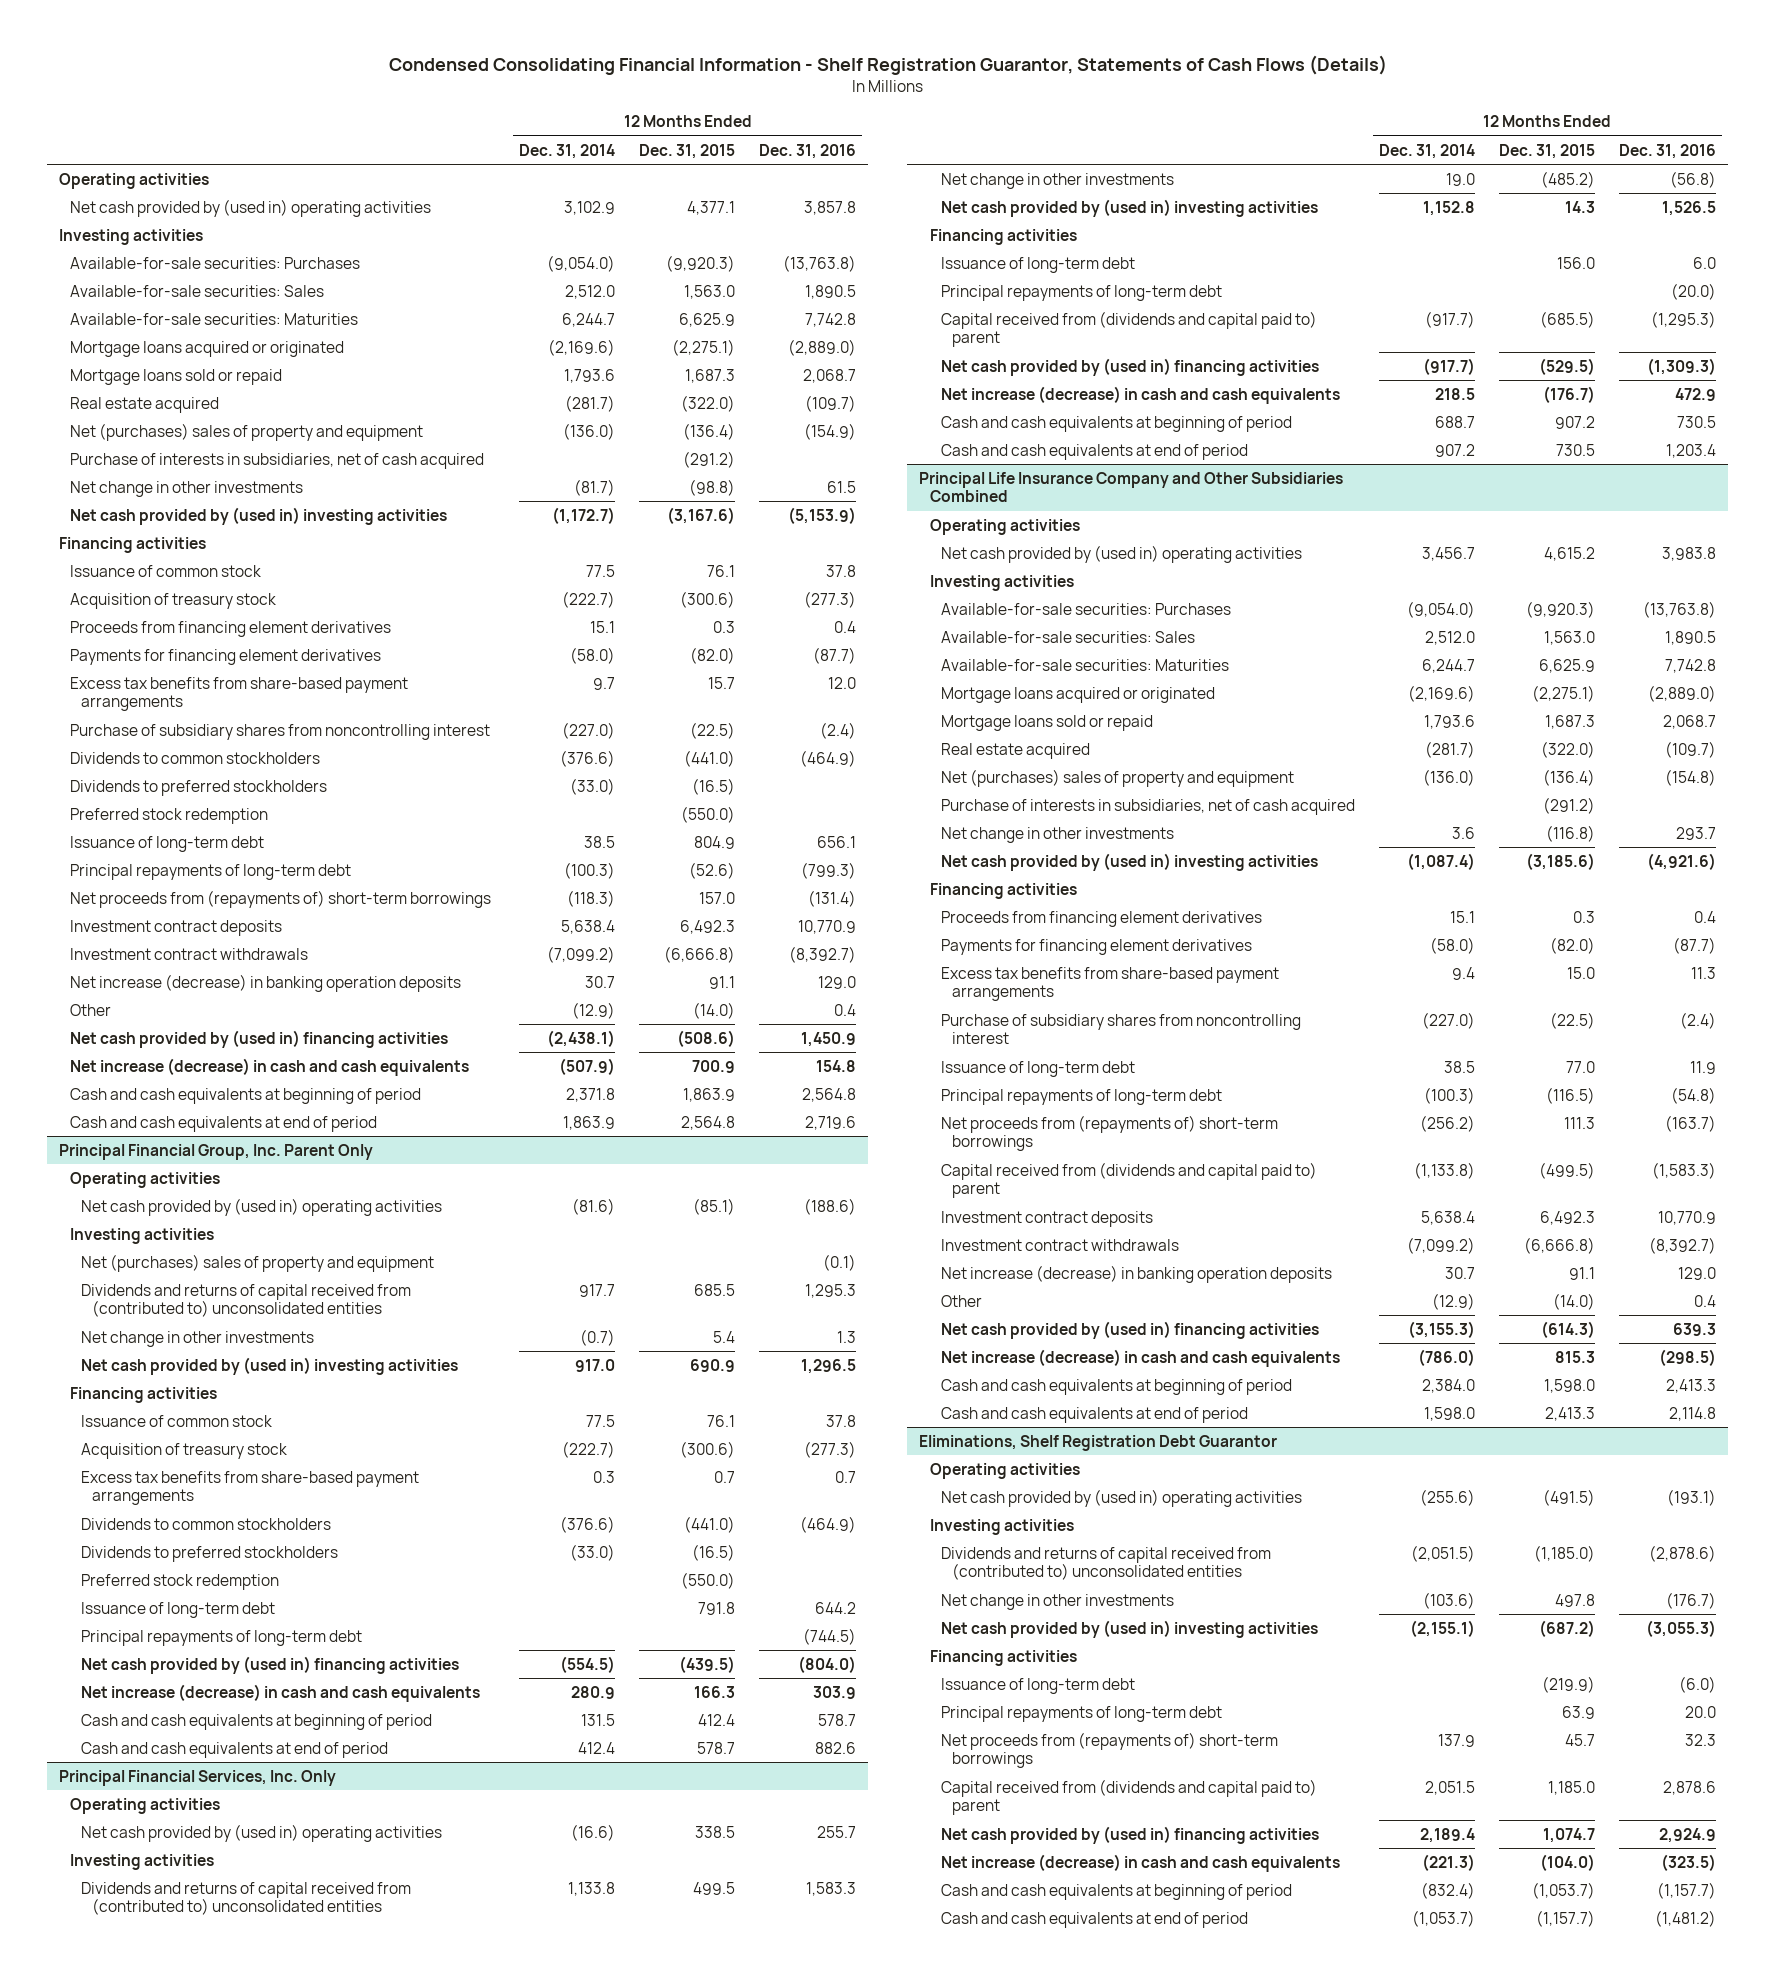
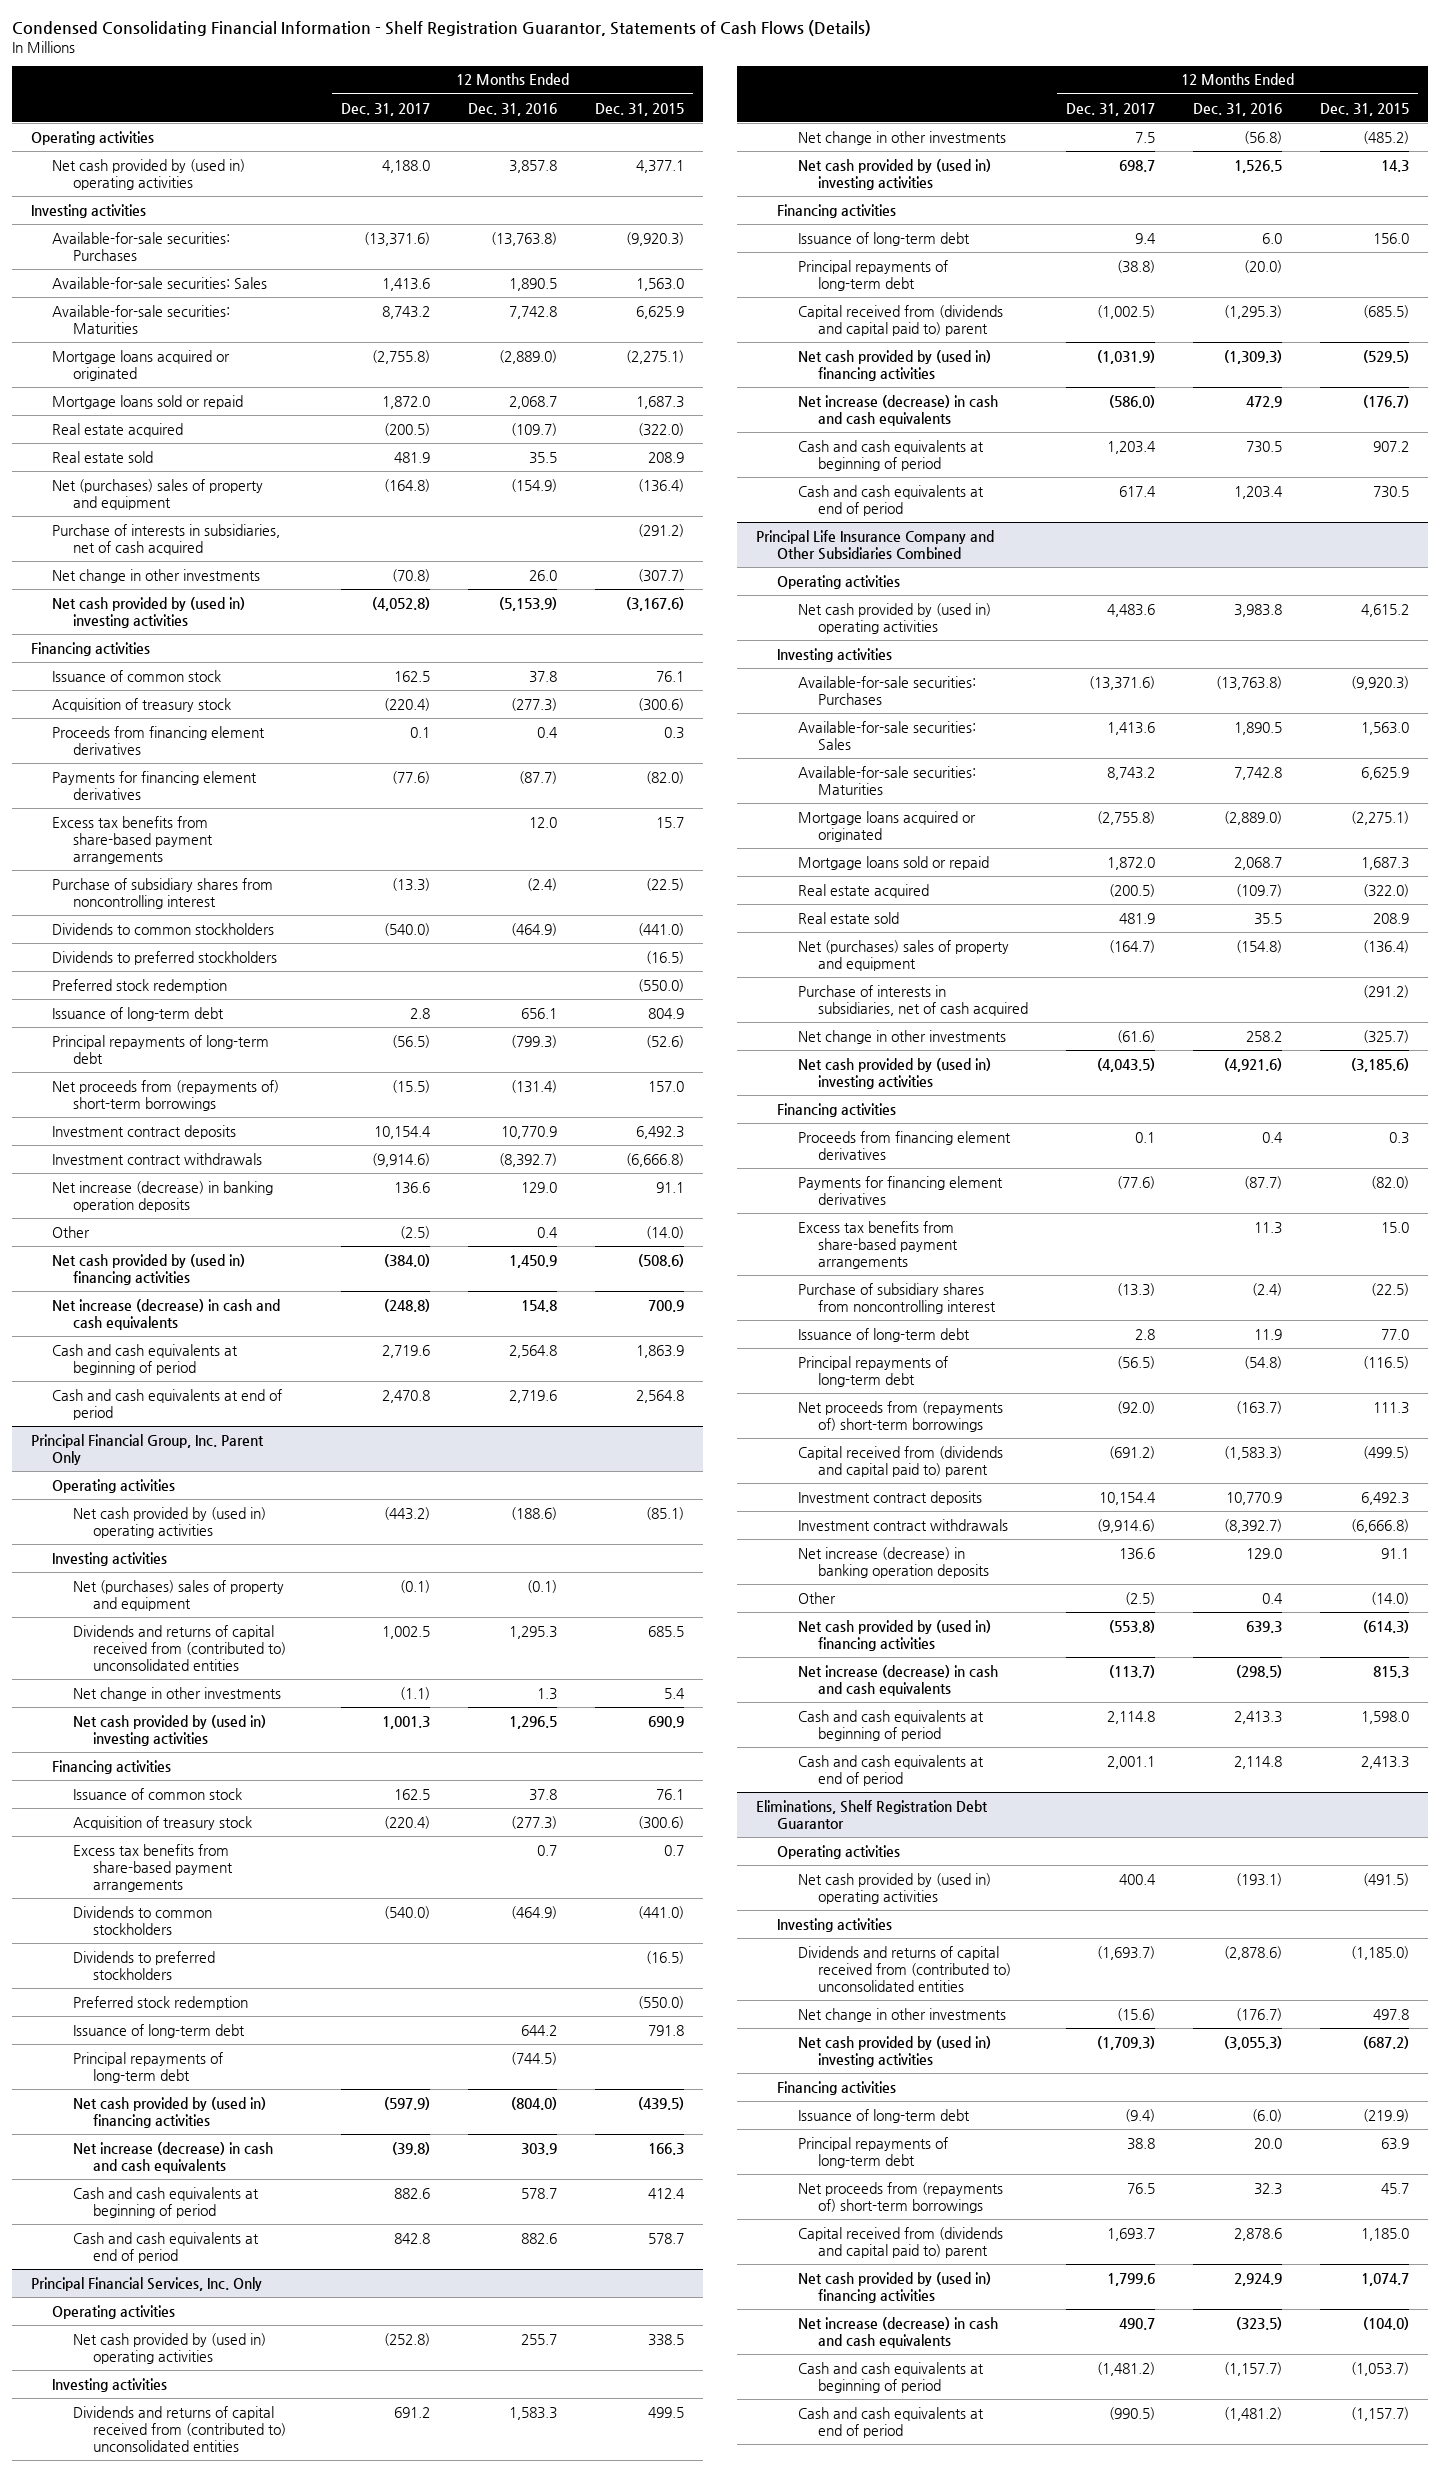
[519,143,616,159] Dec. 31, 2014 -> none
none -> [341,102,431,116] Dec. 31, 2017
none -> [51,450,153,463] Real estate sold
[689,478,736,496] (98.8) -> [637,568,684,582] (307.7)
[827,480,857,493] 61.5 -> [529,569,558,581] 26.0
none -> [797,911,899,924] Real estate sold
[1545,824,1595,842] (116.8) -> [1362,1029,1409,1043] (325.7)
[1675,826,1716,840] 293.7 -> [1246,1030,1283,1042] 258.2

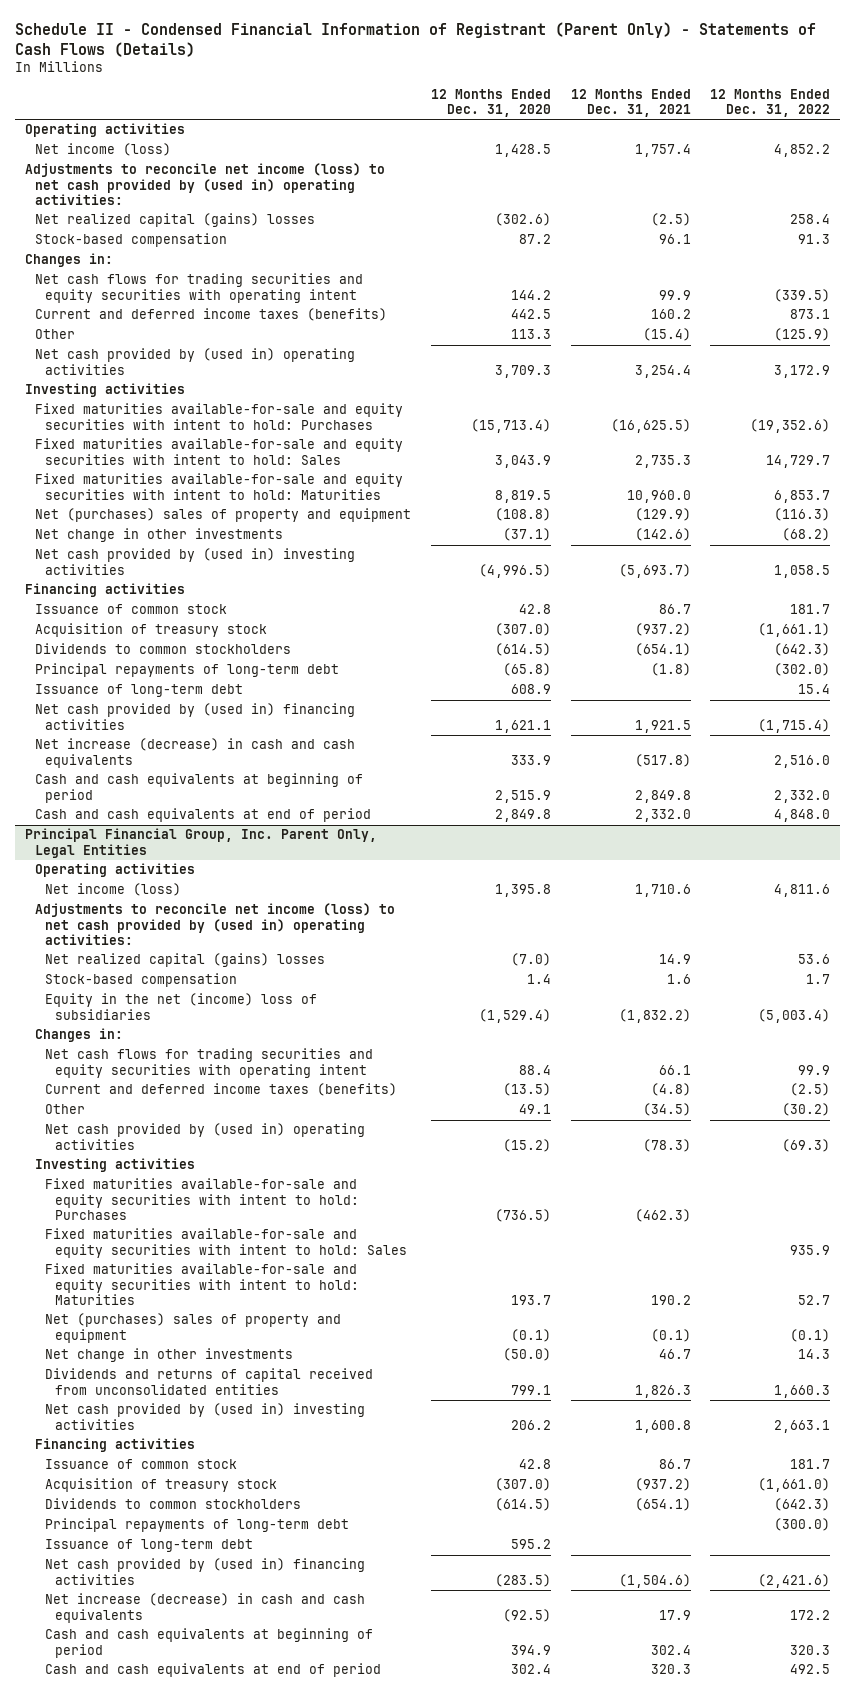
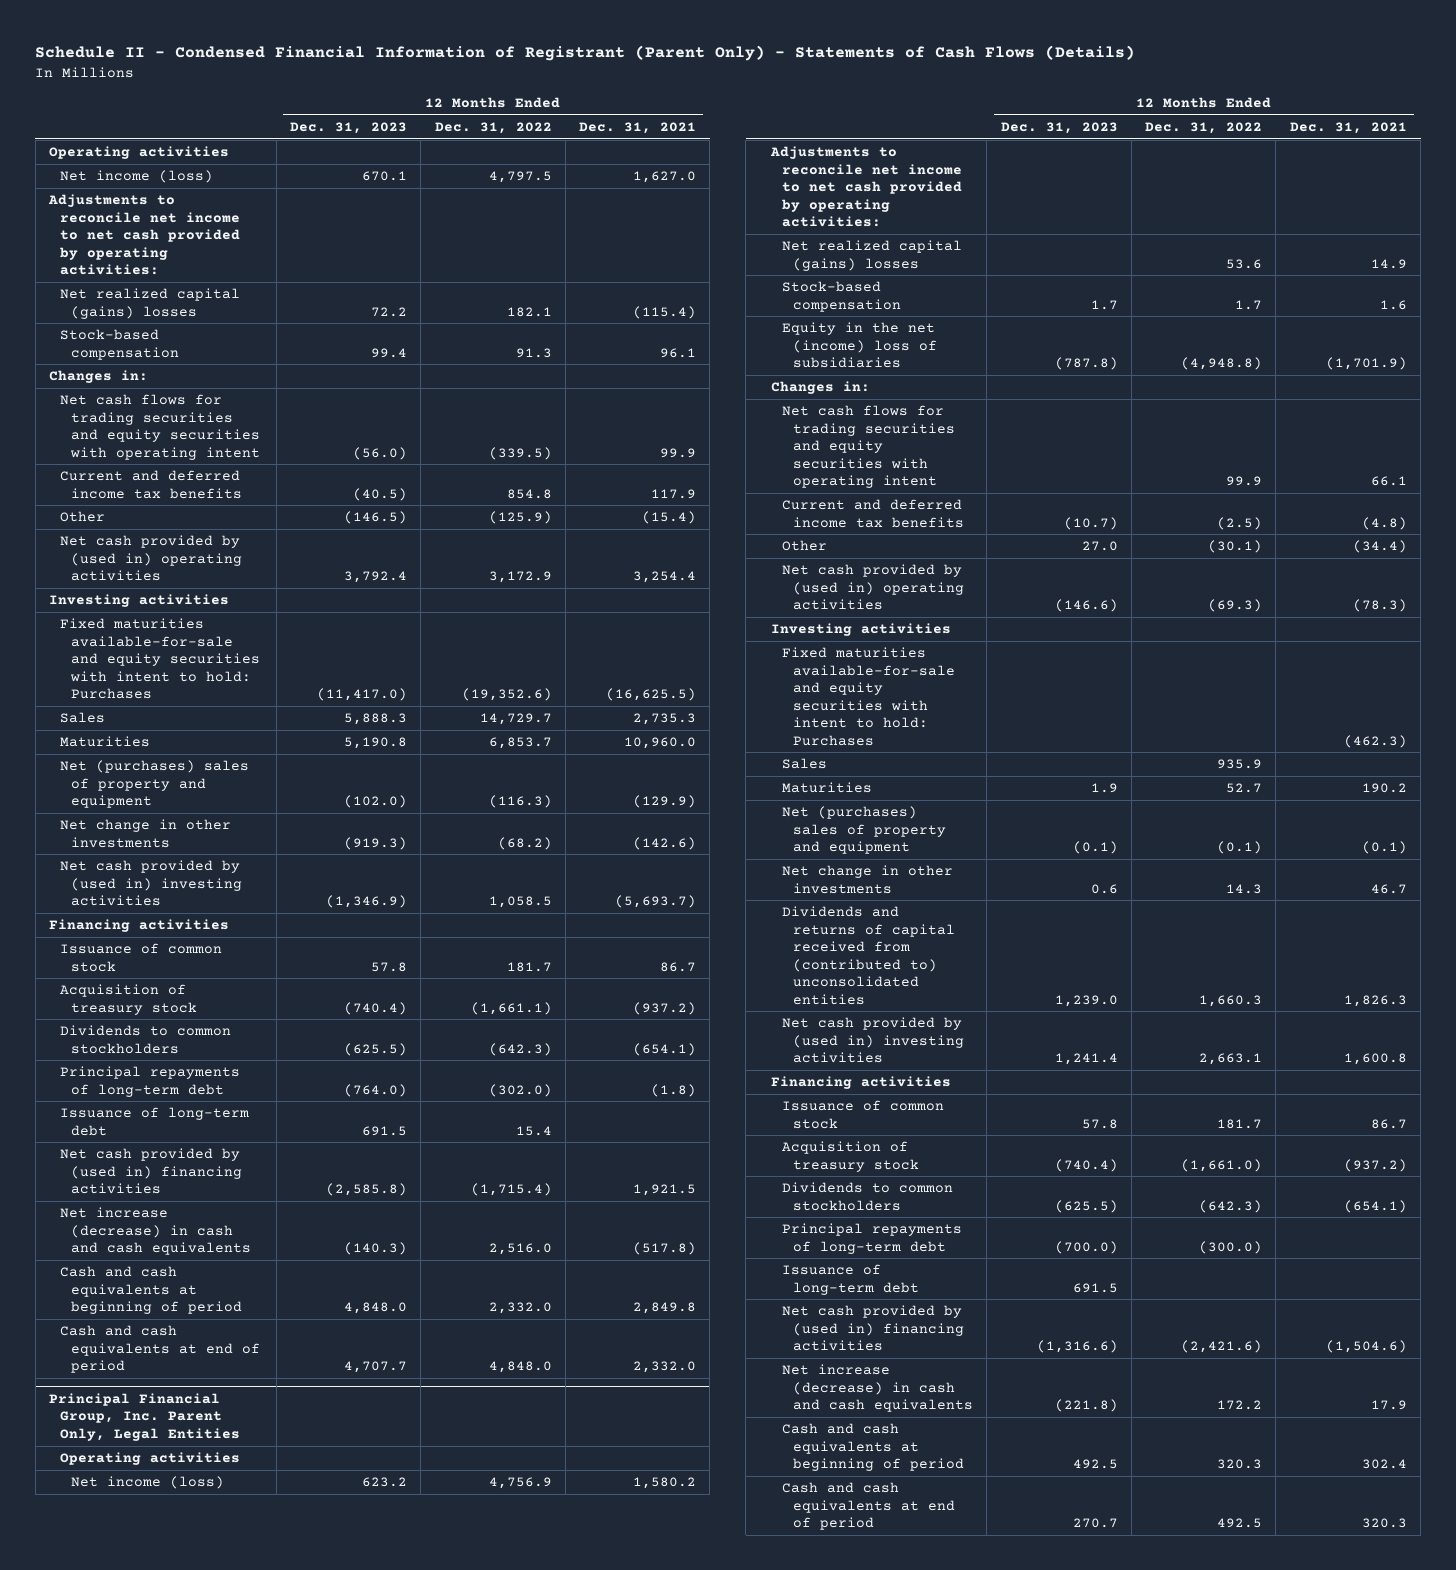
[430,88,551,118] 12 Months Ended Dec. 31, 2020 -> none
none -> [290,121,408,134] Dec. 31, 2023
[634,144,691,158] 1,757.4 -> [633,171,697,184] 1,627.0
[774,144,831,158] 4,852.2 -> [488,171,552,184] 4,797.5
[25,163,386,205] Adjustments to reconcile net income (loss) to net cash provided by (used in) operating activities: -> [47,194,241,276] Adjustments to reconcile net income to net cash provided by operating activities:
[650,213,691,227] (2.5) -> [633,305,697,319] (115.4)
[790,214,831,225] 258.4 -> [506,306,552,317] 182.1
[35,308,388,322] Current and deferred income taxes (benefits) -> [60,470,243,499] Current and deferred income tax benefits
[650,309,691,320] 160.2 -> [651,488,697,499] 117.9
[790,309,831,320] 873.1 -> [506,488,552,499] 854.8
[35,438,404,465] Fixed maturities available-for-sale and equity securities with intent to hold: Sales -> [60,712,106,724] Sales
[35,473,404,500] Fixed maturities available-for-sale and equity securities with intent to hold: Maturities -> [60,736,151,748] Maturities
[634,884,691,898] 1,710.6 -> [633,1477,697,1490] 1,580.2
[774,884,831,898] 4,811.6 -> [488,1477,552,1490] 4,756.9
[35,903,396,945] Adjustments to reconcile net income (loss) to net cash provided by (used in) operating activities: -> [769,146,962,228] Adjustments to reconcile net income to net cash provided by operating activities:
[618,1008,691,1023] (1,832.2) -> [1325,357,1407,371] (1,701.9)
[758,1008,831,1023] (5,003.4) -> [1181,357,1263,371] (4,948.8)
[45,1083,398,1097] Current and deferred income taxes (benefits) -> [781,499,965,528] Current and deferred income tax benefits
[642,1103,691,1117] (34.5) -> [1352,540,1407,554] (34.4)
[782,1103,831,1117] (30.2) -> [1208,540,1263,554] (30.1)
[45,1228,408,1258] Fixed maturities available-for-sale and equity securities with intent to hold: Sales -> [781,758,827,770] Sales
[45,1263,360,1305] Fixed maturities available-for-sale and equity securities with intent to hold: Maturities -> [781,782,872,794] Maturities
[45,1368,374,1395] Dividends and returns of capital received from unconsolidated entities -> [781,906,956,1005] Dividends and returns of capital received from (contributed to) unconsolidated entities

